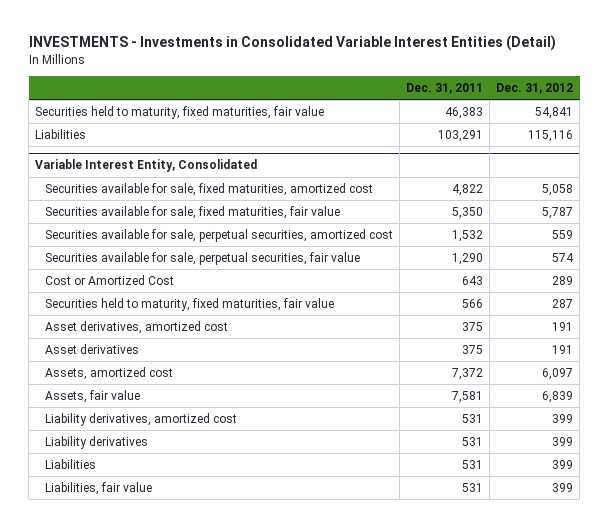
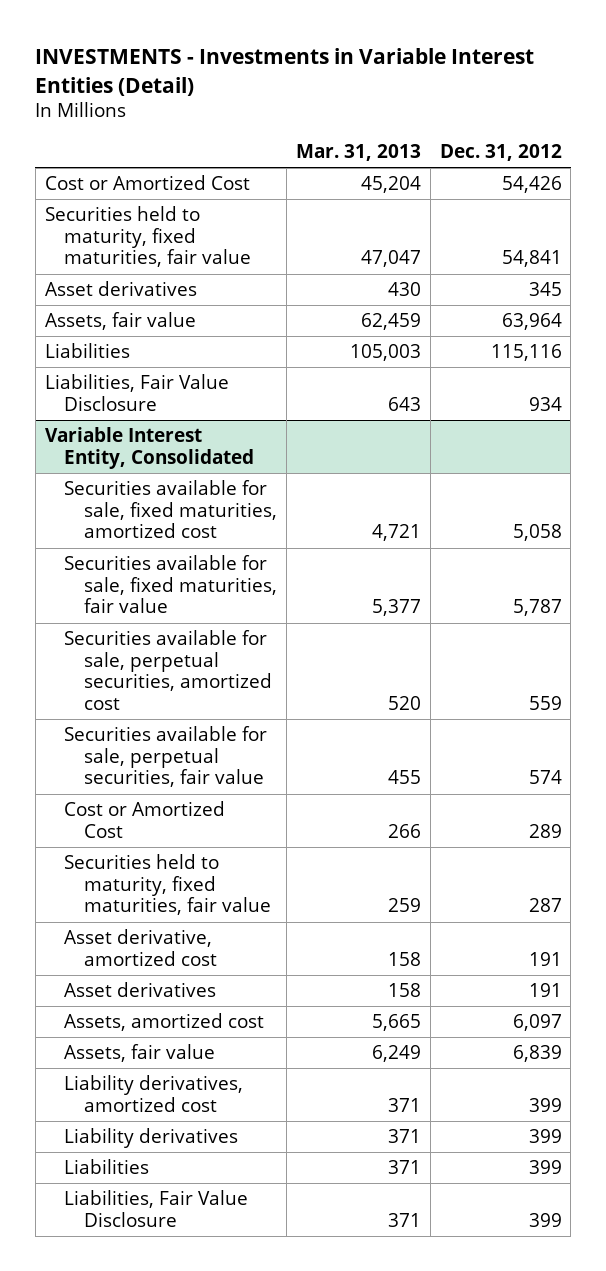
[28,35,556,52] INVESTMENTS - Investments in Consolidated Variable Interest Entities (Detail) -> [35,47,535,96] INVESTMENTS - Investments in Variable Interest Entities (Detail)
[406,82,484,94] Dec. 31, 2011 -> none
none -> [295,143,421,161] Mar. 31, 2013
none -> [44,175,250,191] Cost or Amortized Cost
none -> [44,281,197,297] Asset derivatives
none -> [44,312,196,331] Assets, fair value
none -> [44,374,229,411] Liabilities, Fair Value Disclosure
[45,320,229,334] Asset derivatives, amortized cost -> [64,929,217,966] Asset derivative, amortized cost
[45,481,153,495] Liabilities, fair value -> [64,1190,249,1227] Liabilities, Fair Value Disclosure

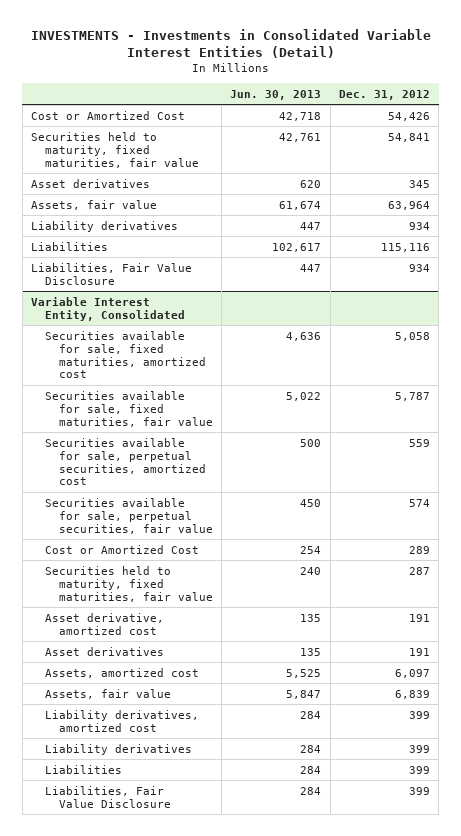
[35,47,535,96] INVESTMENTS - Investments in Variable Interest Entities (Detail) -> [30,28,431,58] INVESTMENTS - Investments in Consolidated Variable Interest Entities (Detail)
[295,143,421,161] Mar. 31, 2013 -> none
none -> [230,89,322,100] Jun. 30, 2013
none -> [31,220,179,232] Liability derivatives

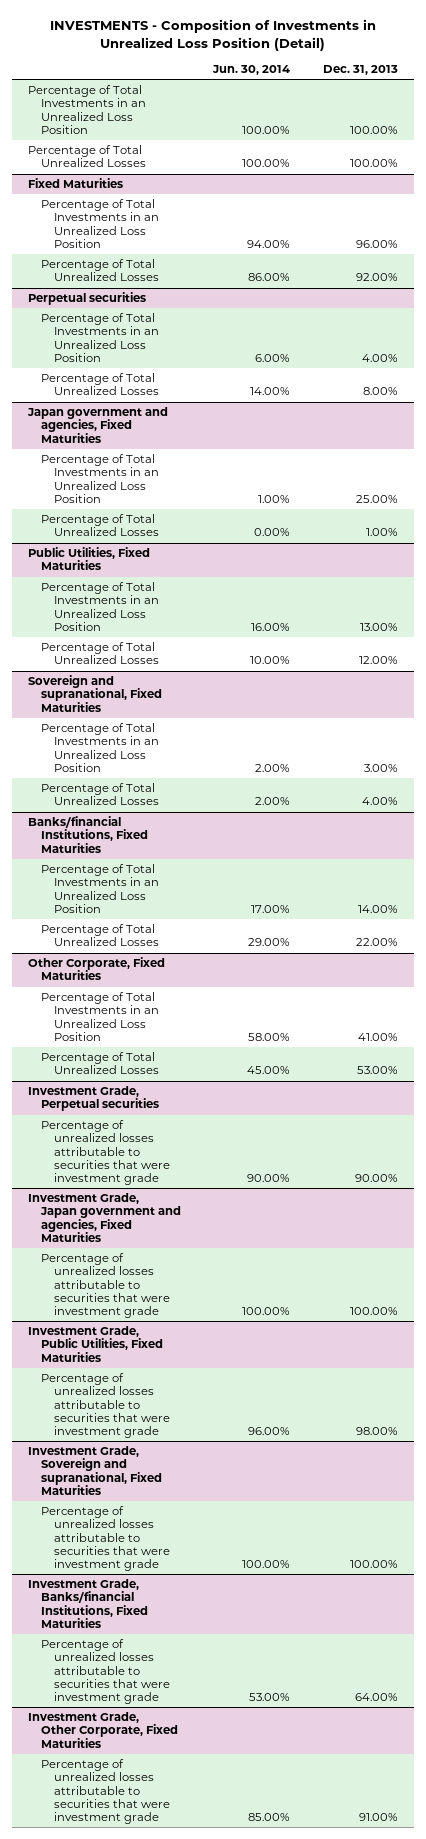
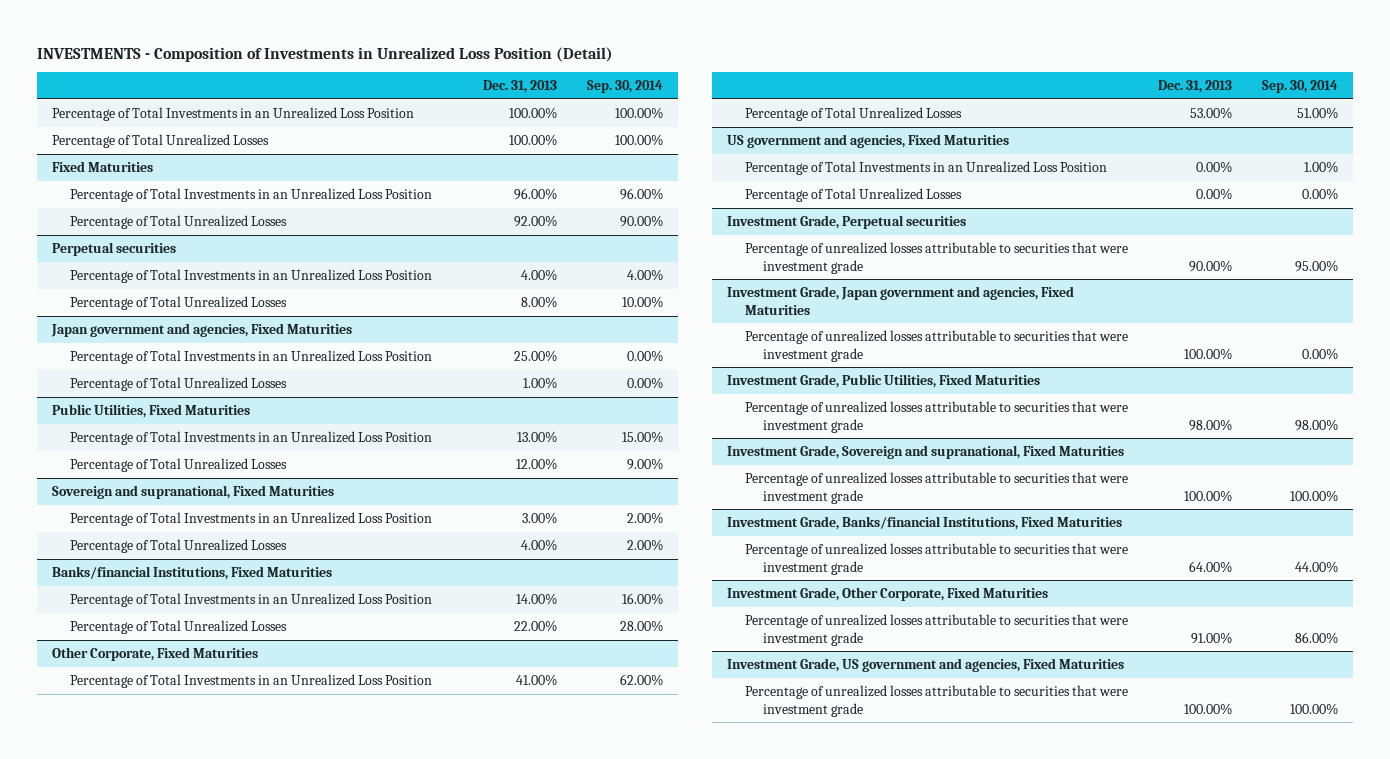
[212,65,291,76] Jun. 30, 2014 -> none
none -> [587,80,664,94] Sep. 30, 2014
none -> [727,133,1010,148] US government and agencies, Fixed Maturities
none -> [745,160,1108,175] Percentage of Total Investments in an Unrealized Loss Position
none -> [745,187,963,202] Percentage of Total Unrealized Losses
none -> [727,657,1125,672] Investment Grade, US government and agencies, Fixed Maturities
none -> [745,684,1129,717] Percentage of unrealized losses attributable to securities that were investment grade

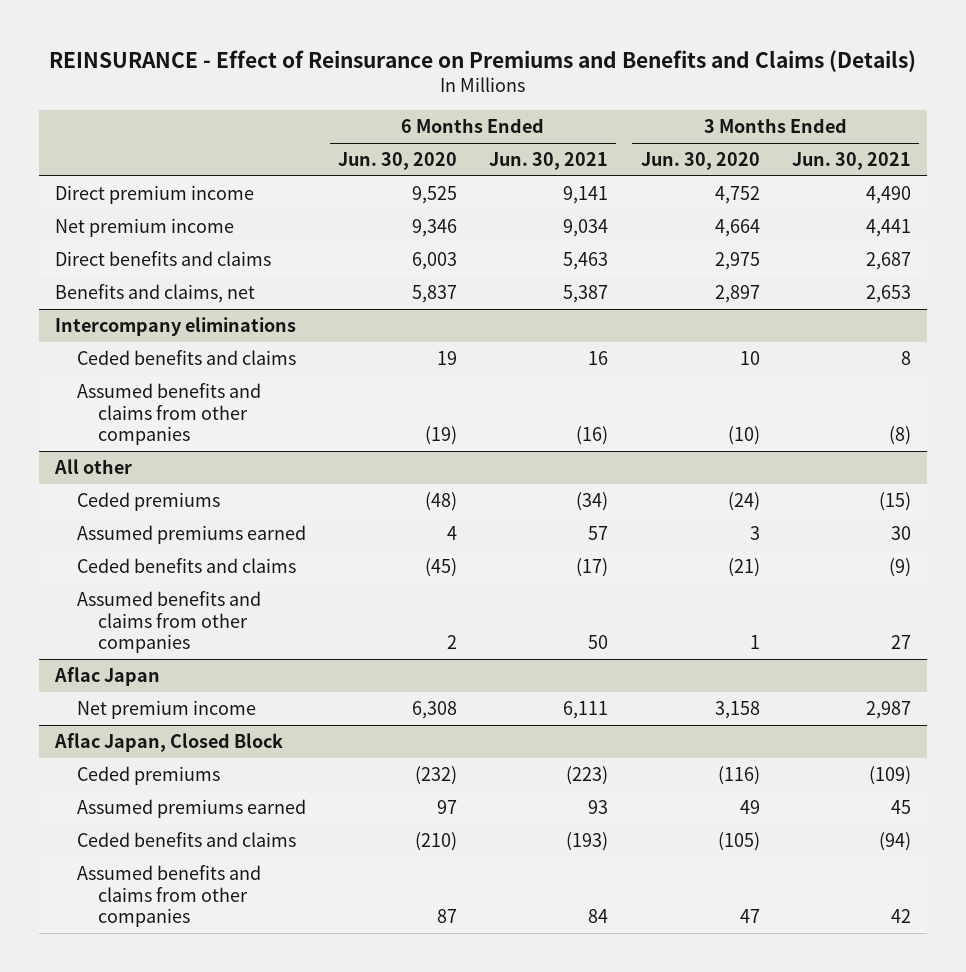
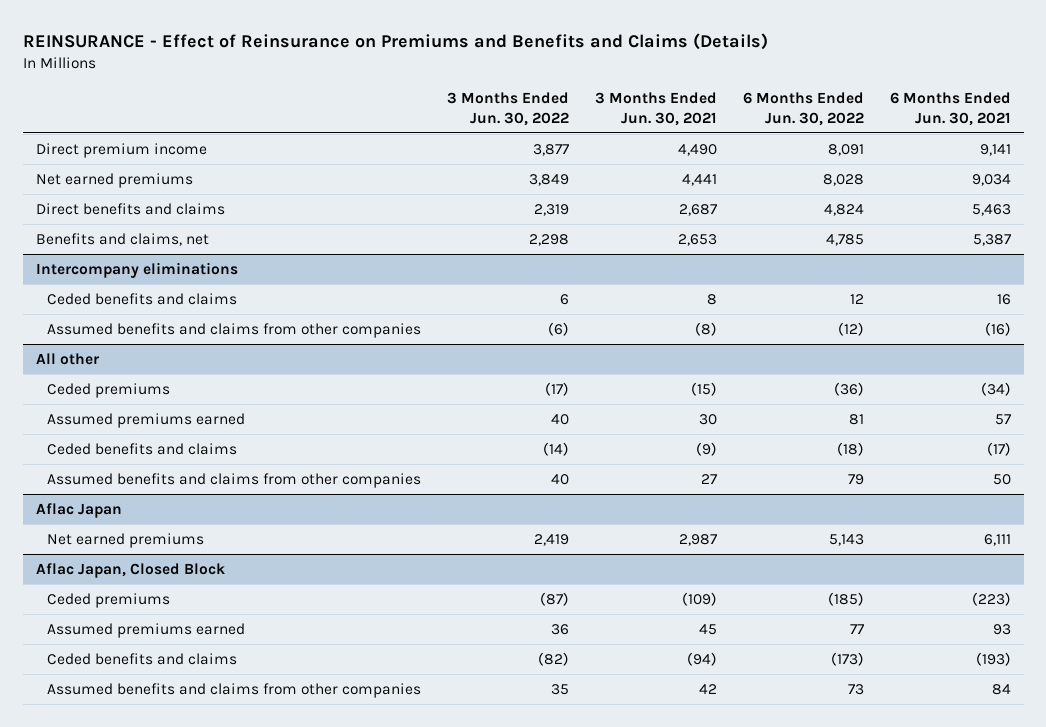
[337,152,457,171] Jun. 30, 2020 -> none
[640,152,760,171] Jun. 30, 2020 -> none
none -> [447,92,570,126] 3 Months Ended Jun. 30, 2022
none -> [742,92,864,126] 6 Months Ended Jun. 30, 2022
[55,217,235,237] Net premium income -> [35,172,193,188] Net earned premiums
[76,699,256,719] Net premium income -> [47,532,205,548] Net earned premiums

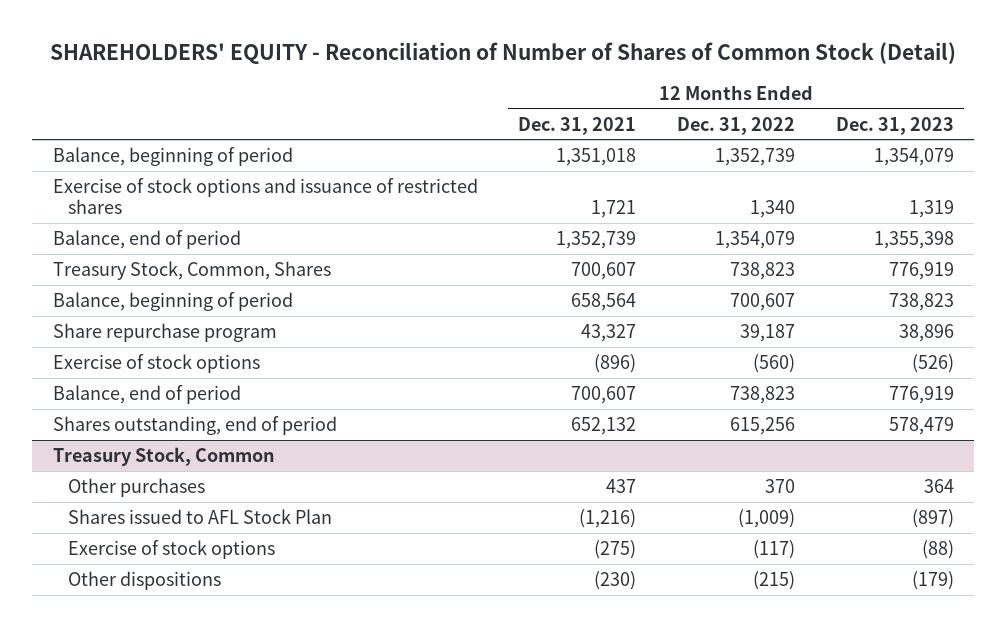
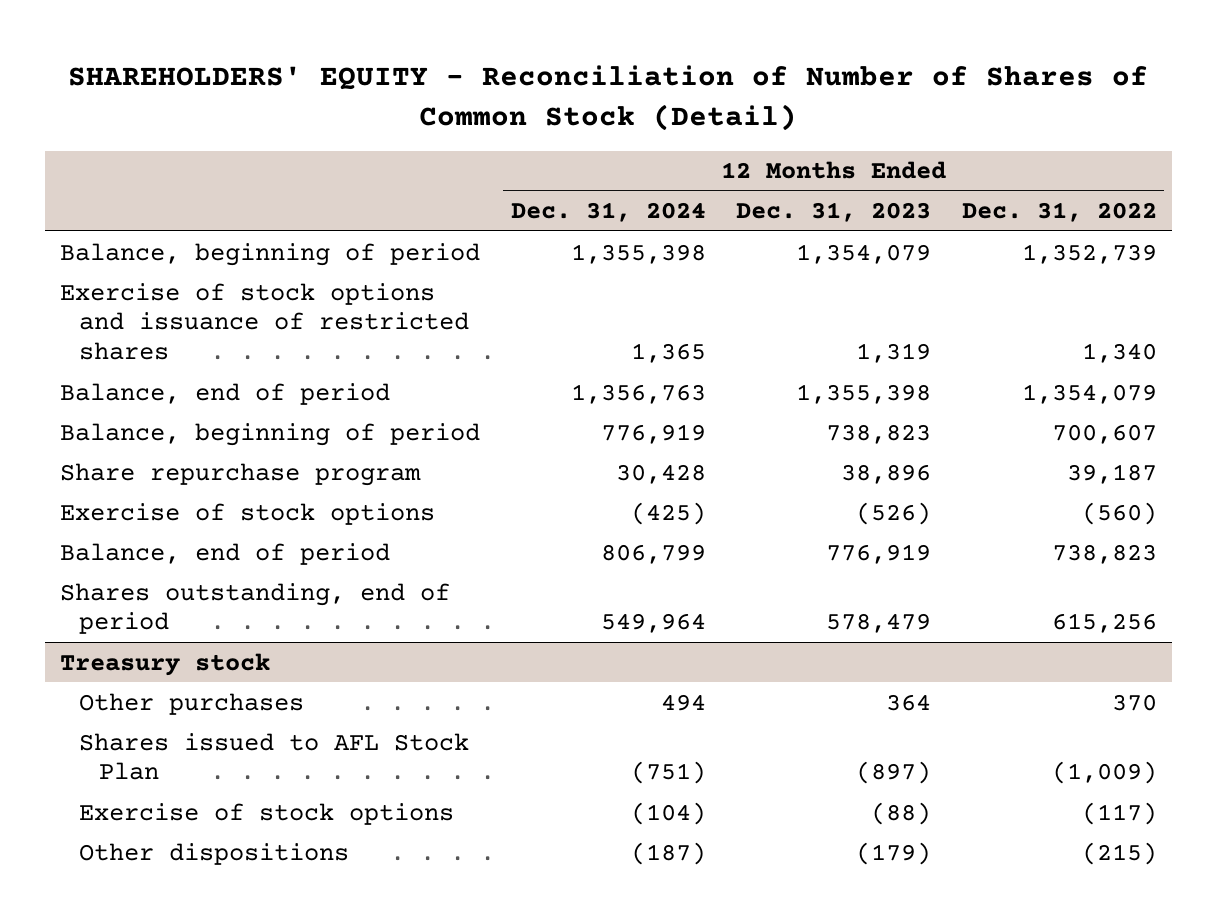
[518,116,637,135] Dec. 31, 2021 -> none
none -> [510,202,706,223] Dec. 31, 2024
[52,260,331,280] Treasury Stock, Common, Shares -> none
[52,446,275,466] Treasury Stock, Common -> [60,652,271,676] Treasury stock

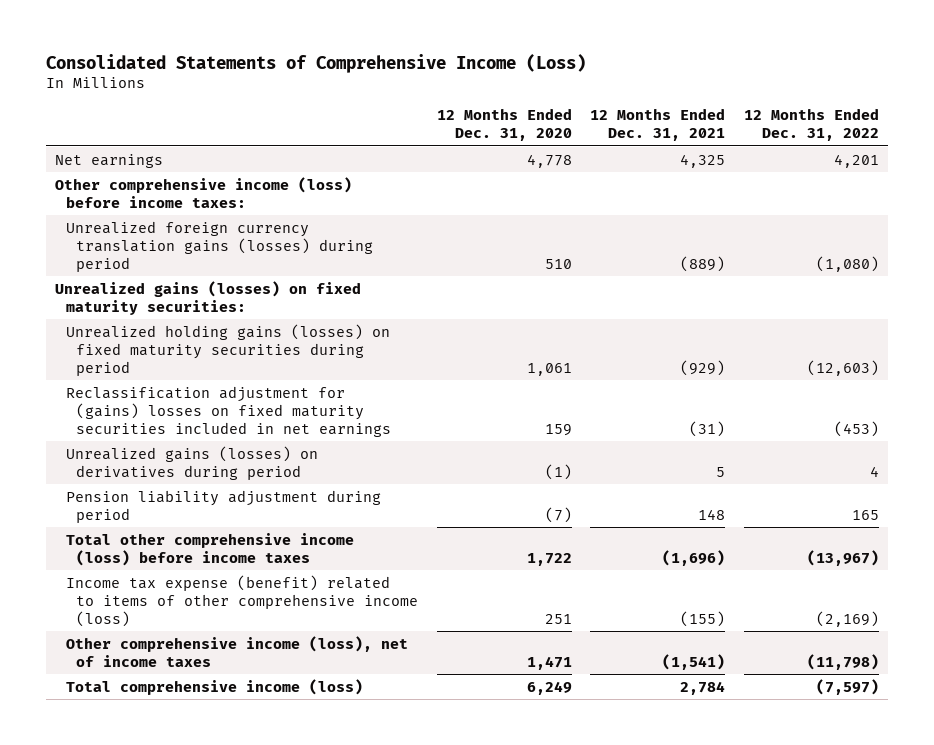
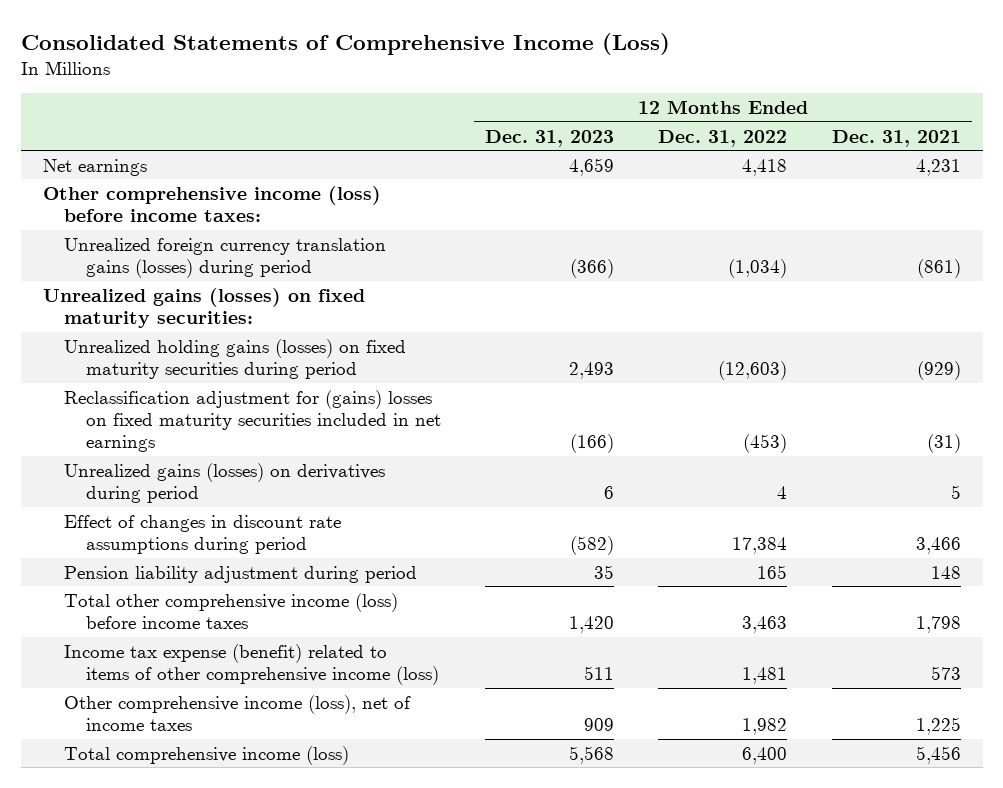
[436,108,572,142] 12 Months Ended Dec. 31, 2020 -> none
none -> [484,129,614,147] Dec. 31, 2023
[680,153,726,168] 4,325 -> [915,158,961,176] 4,231
[833,153,879,168] 4,201 -> [742,158,788,176] 4,418
[680,255,726,272] (889) -> [916,258,961,278] (861)
[815,255,879,272] (1,080) -> [728,258,788,278] (1,034)
none -> [64,514,342,554] Effect of changes in discount rate assumptions during period
[662,549,726,566] (1,696) -> [915,615,961,633] 1,798
[806,549,879,566] (13,967) -> [742,615,788,633] 3,463
[680,610,726,627] (155) -> [930,665,961,680] 573
[815,610,879,627] (2,169) -> [742,666,788,684] 1,481
[662,653,726,670] (1,541) -> [915,716,961,735] 1,225
[806,653,879,670] (11,798) -> [742,717,788,735] 1,982
[680,680,726,695] 2,784 -> [915,745,961,764] 5,456
[815,678,879,695] (7,597) -> [742,746,788,764] 6,400

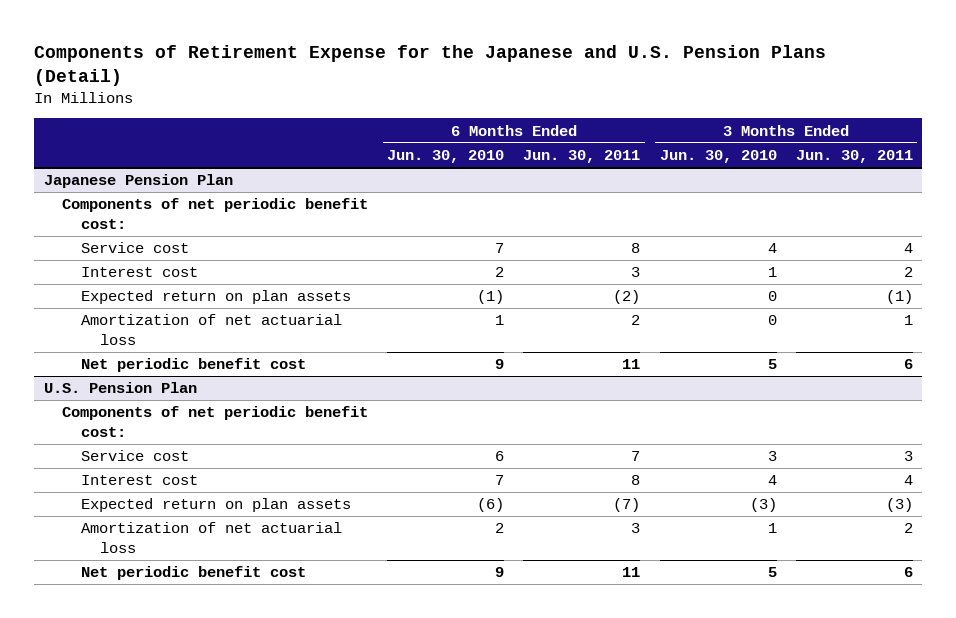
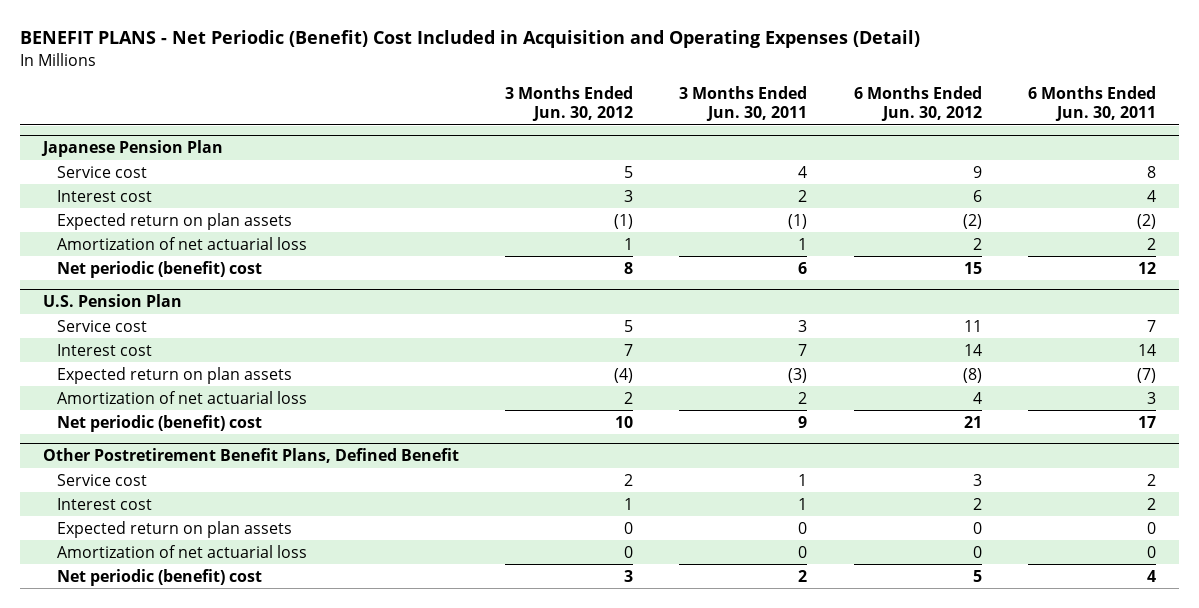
[34,45,827,87] Components of Retirement Expense for the Japanese and U.S. Pension Plans (Detail) -> [20,30,921,49] BENEFIT PLANS - Net Periodic (Benefit) Cost Included in Acquisition and Operating Expenses (Detail)
[387,149,505,163] Jun. 30, 2010 -> none
[659,149,777,163] Jun. 30, 2010 -> none
none -> [505,85,634,122] 3 Months Ended Jun. 30, 2012
none -> [853,85,982,122] 6 Months Ended Jun. 30, 2012
[62,198,369,229] Components of net periodic benefit cost: -> none
[631,267,641,278] 3 -> [1146,189,1156,202] 4
[80,358,306,373] Net periodic benefit cost -> [57,260,263,278] Net periodic (benefit) cost
[622,359,641,370] 11 -> [1137,261,1156,274] 12
[62,406,369,437] Components of net periodic benefit cost: -> none
[631,475,641,486] 8 -> [1137,343,1156,356] 14
[903,475,913,486] 4 -> [798,343,808,356] 7
[80,566,306,581] Net periodic benefit cost -> [57,414,263,432] Net periodic (benefit) cost
[622,567,641,578] 11 -> [1137,415,1156,428] 17
[903,567,913,578] 6 -> [798,415,808,428] 9
none -> [43,448,460,464] Other Postretirement Benefit Plans, Defined Benefit
none -> [57,473,148,486] Service cost
none -> [57,497,153,510] Interest cost
none -> [57,520,293,538] Expected return on plan assets
none -> [57,544,308,558] Amortization of net actuarial loss
none -> [57,568,263,586] Net periodic (benefit) cost

